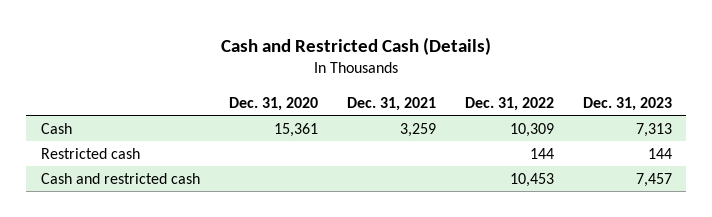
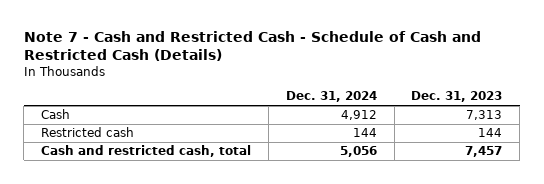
[221,36,492,55] Cash and Restricted Cash (Details) -> [23,30,481,61] Note 7 - Cash and Restricted Cash - Schedule of Cash and Restricted Cash (Details)
[228,96,318,111] Dec. 31, 2020 -> none
[346,96,436,111] Dec. 31, 2021 -> none
[464,96,554,111] Dec. 31, 2022 -> none
none -> [285,91,377,103] Dec. 31, 2024
[40,173,200,185] Cash and restricted cash -> [41,145,252,158] Cash and restricted cash, total

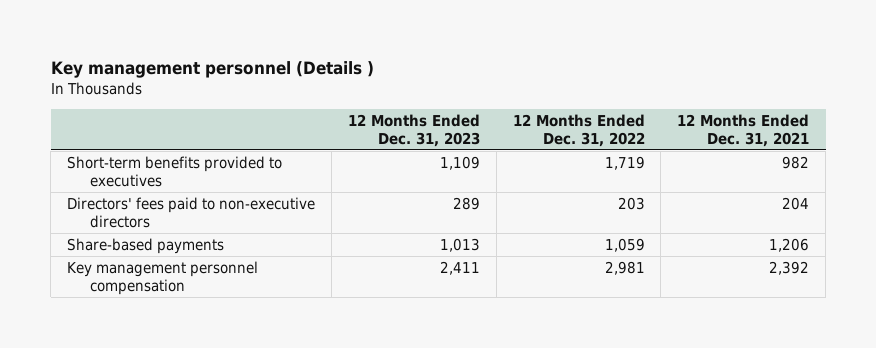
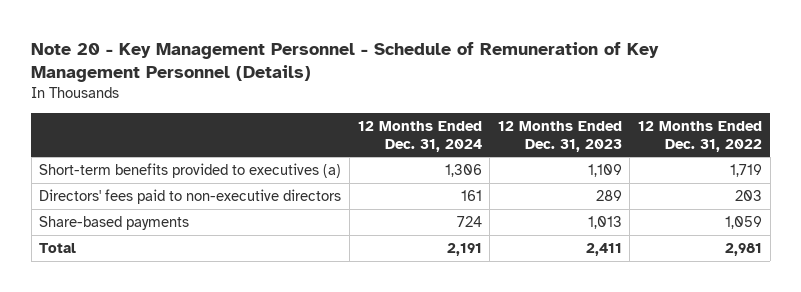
[50,60,374,78] Key management personnel (Details ) -> [31,41,660,83] Note 20 - Key Management Personnel - Schedule of Remuneration of Key Management Personnel (Details)
[677,113,810,147] 12 Months Ended Dec. 31, 2021 -> none
none -> [357,121,482,152] 12 Months Ended Dec. 31, 2024
[66,155,282,188] Short-term benefits provided to executives -> [39,162,342,178] Short-term benefits provided to executives (a)
[66,260,258,296] Key management personnel compensation -> [39,242,77,253] Total

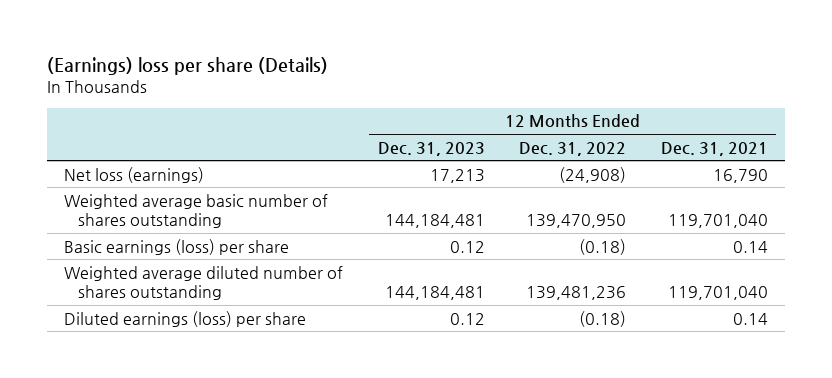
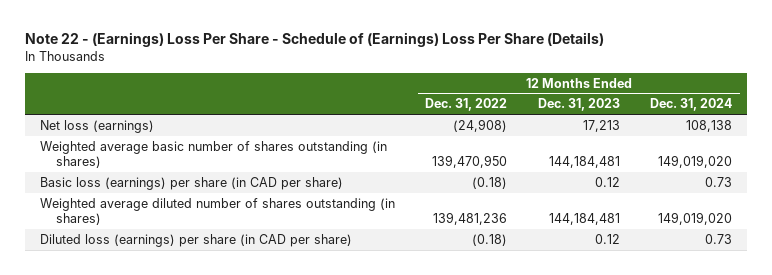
[47,57,329,76] (Earnings) loss per share (Details) -> [24,32,604,48] Note 22 - (Earnings) Loss Per Share - Schedule of (Earnings) Loss Per Share (Details)
[660,141,768,156] Dec. 31, 2021 -> none
none -> [650,98,733,112] Dec. 31, 2024
[64,193,329,229] Weighted average basic number of shares outstanding -> [40,140,388,169] Weighted average basic number of shares outstanding (in shares)
[64,238,290,255] Basic earnings (loss) per share -> [40,176,344,190] Basic loss (earnings) per share (in CAD per share)
[64,265,344,301] Weighted average diluted number of shares outstanding -> [40,197,396,226] Weighted average diluted number of shares outstanding (in shares)
[64,310,307,327] Diluted earnings (loss) per share -> [40,233,353,247] Diluted loss (earnings) per share (in CAD per share)

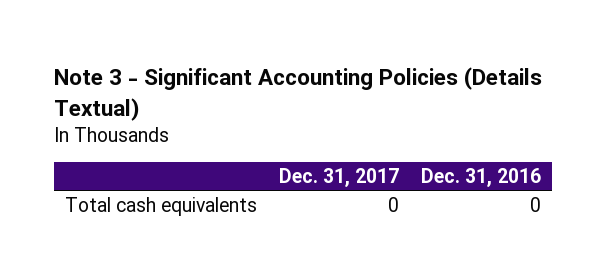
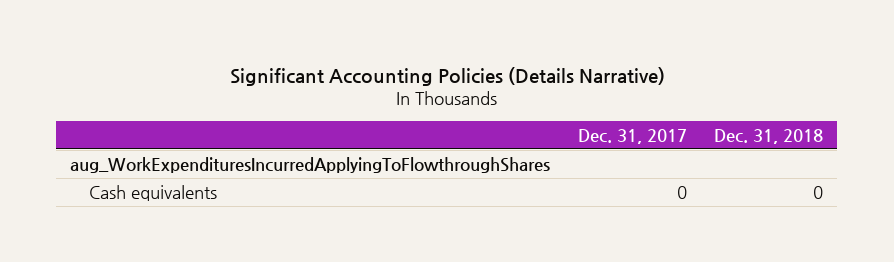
[54,66,543,121] Note 3 - Significant Accounting Policies (Details Textual) -> [229,66,665,86] Significant Accounting Policies (Details Narrative)
[420,168,541,188] Dec. 31, 2016 -> none
none -> [714,128,824,144] Dec. 31, 2018
none -> [70,156,551,173] aug_WorkExpendituresIncurredApplyingToFlowthroughShares
[65,197,258,217] Total cash equivalents -> [89,184,218,201] Cash equivalents

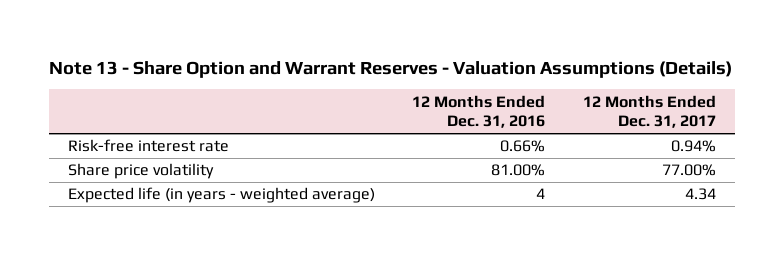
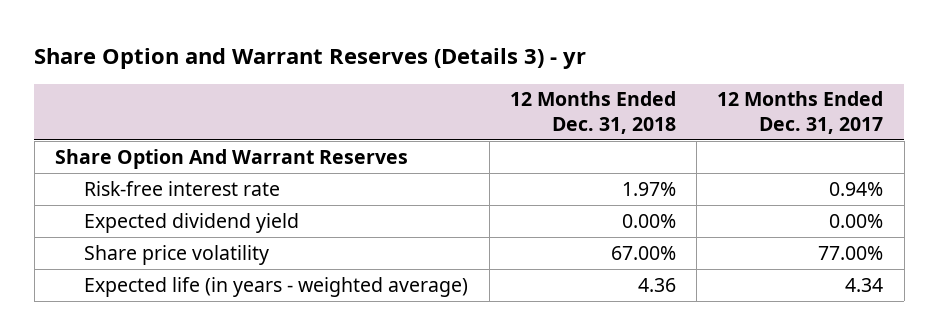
[48,60,732,78] Note 13 - Share Option and Warrant Reserves - Valuation Assumptions (Details) -> [34,48,587,70] Share Option and Warrant Reserves (Details 3) - yr
[412,94,546,129] 12 Months Ended Dec. 31, 2016 -> none
none -> [509,91,676,134] 12 Months Ended Dec. 31, 2018
none -> [54,148,408,169] Share Option And Warrant Reserves
none -> [84,212,300,233] Expected dividend yield

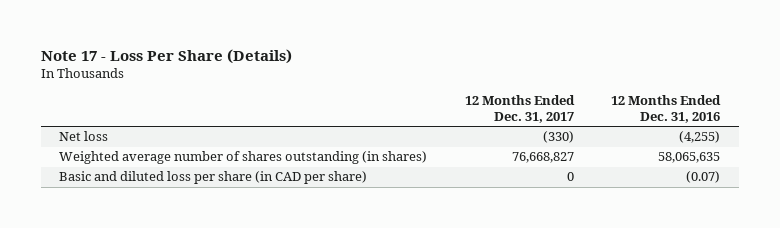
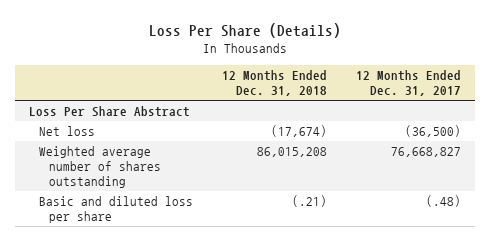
[40,48,292,64] Note 17 - Loss Per Share (Details) -> [149,22,342,38] Loss Per Share (Details)
[611,95,722,124] 12 Months Ended Dec. 31, 2016 -> none
none -> [222,69,328,97] 12 Months Ended Dec. 31, 2018
none -> [29,106,191,118] Loss Per Share Abstract
[542,131,574,144] (330) -> [404,125,461,138] (36,500)
[59,151,428,165] Weighted average number of shares outstanding (in shares) -> [39,146,162,189] Weighted average number of shares outstanding
[59,171,368,185] Basic and diluted loss per share (in CAD per share) -> [39,196,194,224] Basic and diluted loss per share
[566,172,574,182] 0 -> [425,195,461,208] (.48)

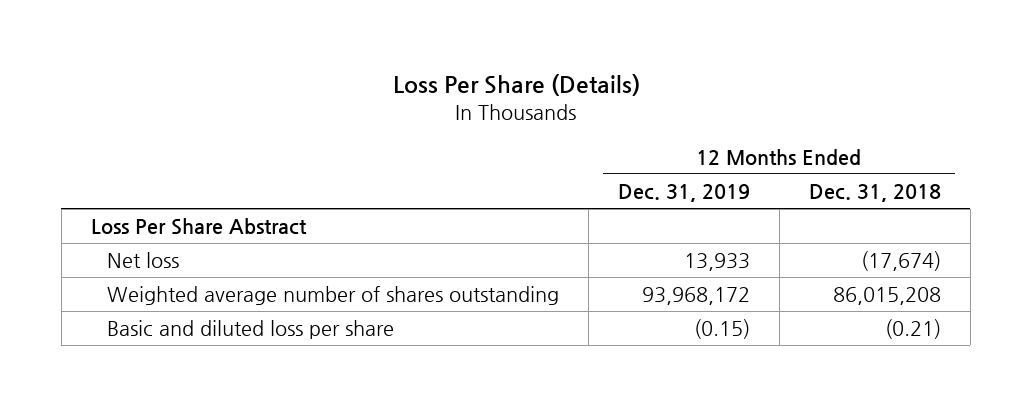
[355,69,461,97] 12 Months Ended Dec. 31, 2017 -> none
none -> [617,184,750,203] Dec. 31, 2019
[292,195,328,208] (.21) -> [884,319,941,340] (0.21)

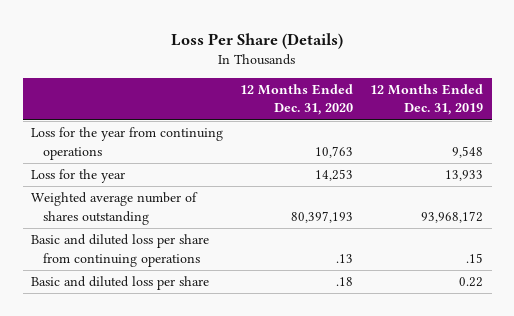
[808,184,941,203] Dec. 31, 2018 -> none
none -> [240,84,354,116] 12 Months Ended Dec. 31, 2020
[90,218,307,236] Loss Per Share Abstract -> none
none -> [31,127,224,160] Loss for the year from continuing operations
[106,252,179,269] Net loss -> [31,169,126,184] Loss for the year
none -> [31,234,210,267] Basic and diluted loss per share from continuing operations
[693,319,750,340] (0.15) -> [459,277,484,288] 0.22

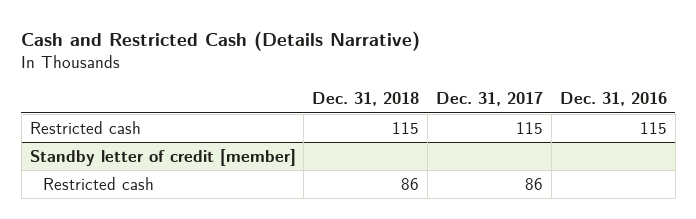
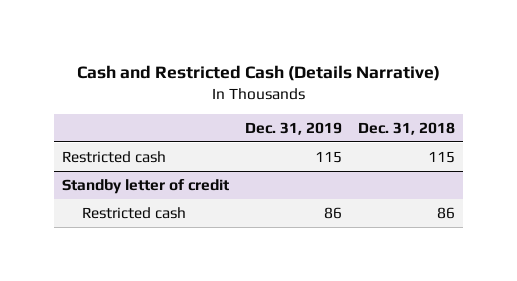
[436,92,544,107] Dec. 31, 2017 -> none
[559,92,667,107] Dec. 31, 2016 -> none
none -> [245,122,343,136] Dec. 31, 2019
[29,148,296,166] Standby letter of credit [member] -> [61,178,229,194] Standby letter of credit

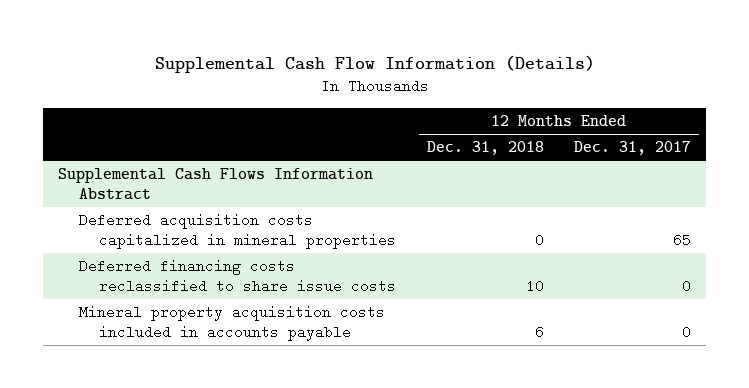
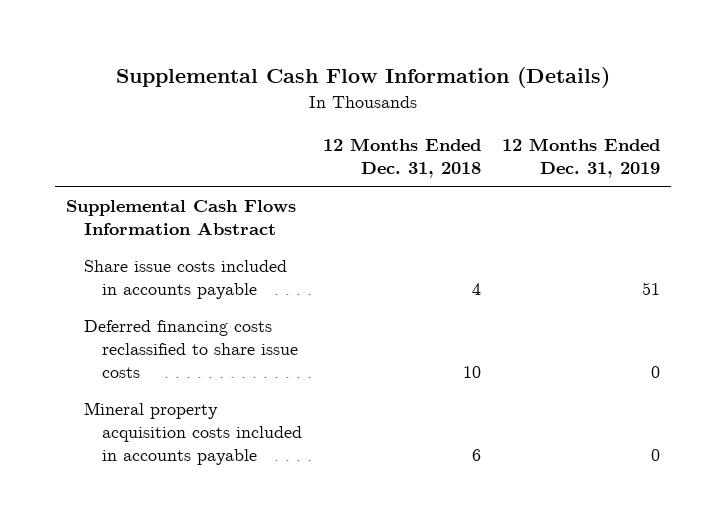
[574,141,692,156] Dec. 31, 2017 -> none
none -> [502,137,661,179] 12 Months Ended Dec. 31, 2019
[78,213,397,249] Deferred acquisition costs capitalized in mineral properties -> none
none -> [83,259,287,299] Share issue costs included in accounts payable

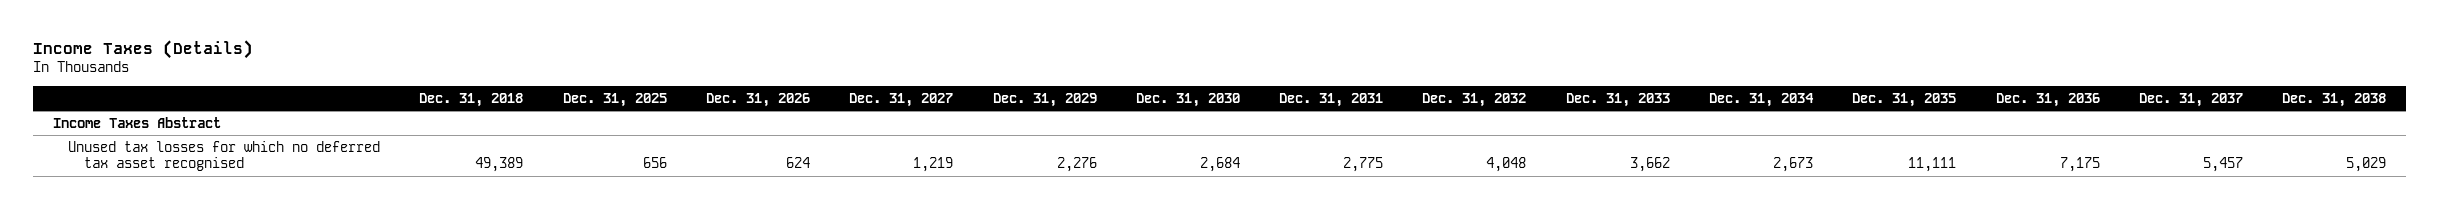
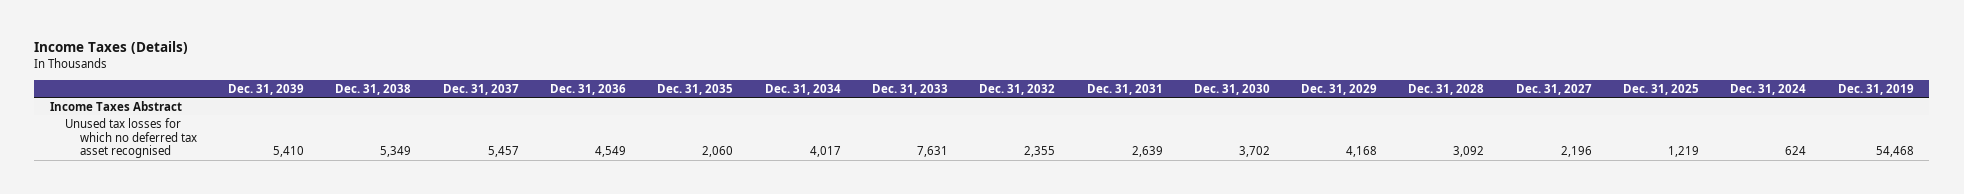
[419,92,524,107] Dec. 31, 2018 -> none
[706,92,811,107] Dec. 31, 2026 -> none
none -> [227,83,304,95] Dec. 31, 2039
none -> [1408,83,1485,95] Dec. 31, 2028
none -> [1730,83,1807,95] Dec. 31, 2024
none -> [1837,83,1914,95] Dec. 31, 2019
[642,157,667,169] 656 -> [1668,146,1700,158] 1,219
[913,157,954,173] 1,219 -> [1560,146,1592,158] 2,196
[1056,157,1097,173] 2,276 -> [1346,146,1378,158] 4,168
[1199,157,1240,173] 2,684 -> [1238,146,1270,158] 3,702
[1343,157,1384,173] 2,775 -> [1131,146,1163,158] 2,639
[1486,157,1527,173] 4,048 -> [1024,146,1056,158] 2,355
[1629,157,1670,173] 3,662 -> [916,146,948,158] 7,631
[1773,157,1814,173] 2,673 -> [809,146,841,158] 4,017
[1908,157,1957,173] 11,111 -> [702,146,734,158] 2,060
[2059,157,2100,173] 7,175 -> [594,146,626,158] 4,549
[2346,157,2387,173] 5,029 -> [380,146,412,158] 5,349

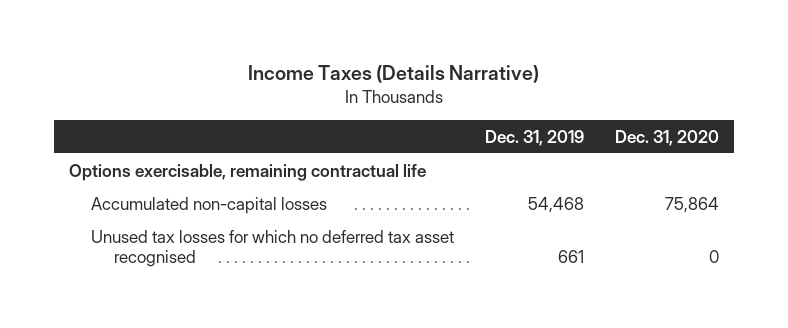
[34,41,189,55] Income Taxes (Details) -> [248,65,540,84] Income Taxes (Details Narrative)
[227,83,304,95] Dec. 31, 2039 -> none
[335,83,412,95] Dec. 31, 2038 -> none
[442,83,519,95] Dec. 31, 2037 -> none
[549,83,626,95] Dec. 31, 2036 -> none
[657,83,734,95] Dec. 31, 2035 -> none
[764,83,841,95] Dec. 31, 2034 -> none
[871,83,948,95] Dec. 31, 2033 -> none
[979,83,1056,95] Dec. 31, 2032 -> none
[1086,83,1163,95] Dec. 31, 2031 -> none
[1193,83,1270,95] Dec. 31, 2030 -> none
[1301,83,1378,95] Dec. 31, 2029 -> none
[1408,83,1485,95] Dec. 31, 2028 -> none
[1515,83,1592,95] Dec. 31, 2027 -> none
[1623,83,1700,95] Dec. 31, 2025 -> none
[1730,83,1807,95] Dec. 31, 2024 -> none
none -> [615,129,720,146] Dec. 31, 2020
[49,100,182,111] Income Taxes Abstract -> none
none -> [69,163,427,181] Options exercisable, remaining contractual life
none -> [91,196,328,214] Accumulated non-capital losses
[1875,146,1914,158] 54,468 -> [558,250,585,264] 661

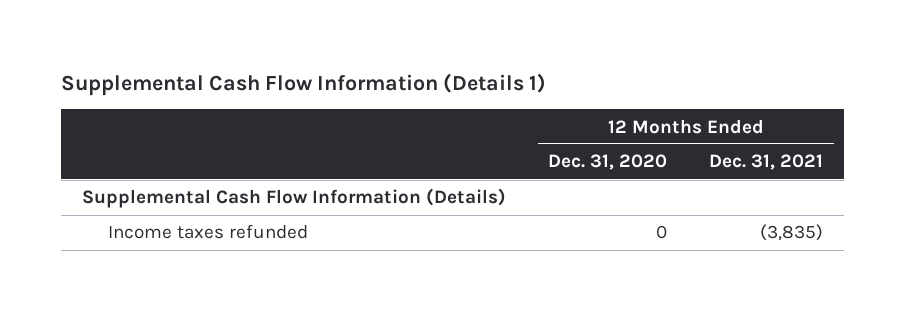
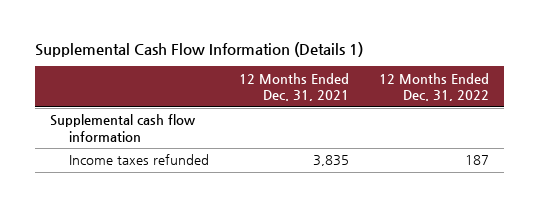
[548,154,668,171] Dec. 31, 2020 -> none
none -> [379,72,490,102] 12 Months Ended Dec. 31, 2022
[82,188,507,209] Supplemental Cash Flow Information (Details) -> [49,114,196,142] Supplemental cash flow information
[760,224,824,242] (3,835) -> [313,155,350,167] 3,835

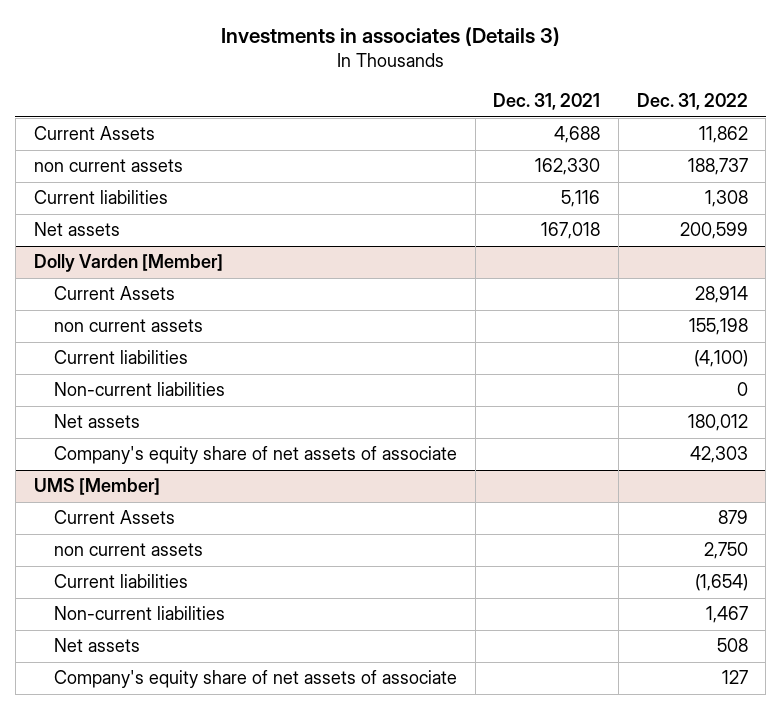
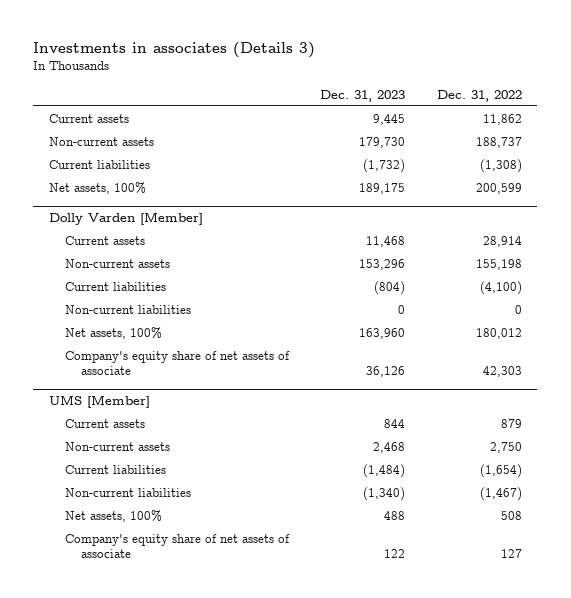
[493,93,601,111] Dec. 31, 2021 -> none
none -> [320,89,406,102] Dec. 31, 2023
[33,126,155,141] Current Assets -> [49,113,130,123] Current assets
[33,159,183,173] non current assets -> [49,136,155,146] Non-current assets
[704,190,748,208] 1,308 -> [479,158,522,173] (1,308)
[33,222,120,237] Net assets -> [49,181,147,194] Net assets, 100%
[53,286,175,301] Current Assets -> [65,235,146,245] Current assets
[53,319,203,333] non current assets -> [65,258,171,268] Non-current assets
[53,414,140,429] Net assets -> [65,326,163,339] Net assets, 100%
[53,510,175,525] Current Assets -> [65,418,146,428] Current assets
[53,543,203,557] non current assets -> [65,441,171,451] Non-current assets
[705,606,748,624] 1,467 -> [479,486,522,501] (1,467)
[53,638,140,653] Net assets -> [65,509,163,522] Net assets, 100%

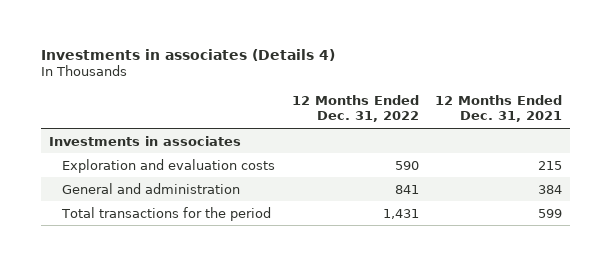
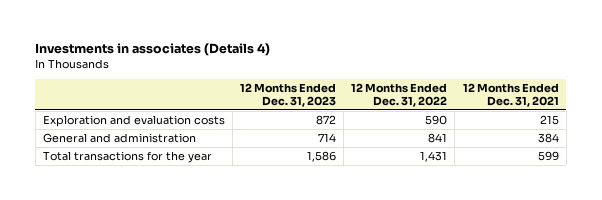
none -> [240,82,337,107] 12 Months Ended Dec. 31, 2023
[48,135,241,146] Investments in associates -> none
[60,206,271,221] Total transactions for the period -> [42,151,212,164] Total transactions for the year

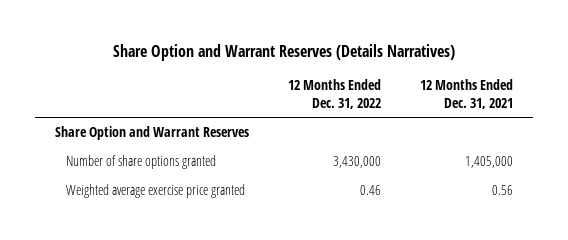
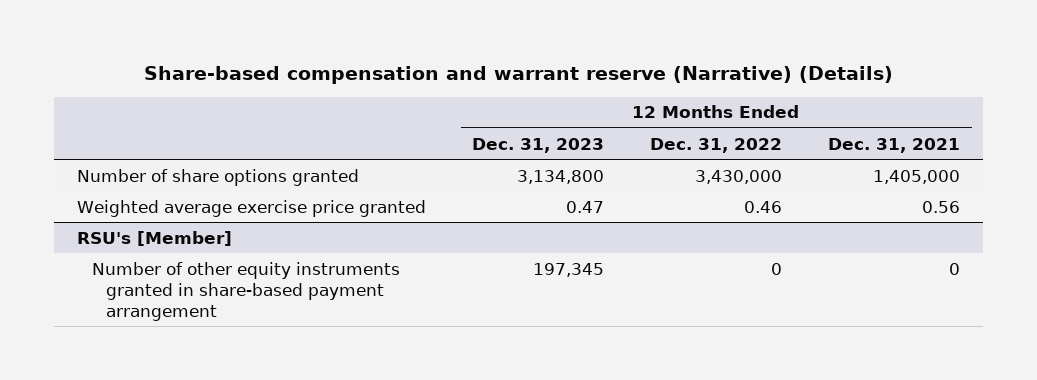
[112,43,455,61] Share Option and Warrant Reserves (Details Narratives) -> [143,65,893,84] Share-based compensation and warrant reserve (Narrative) (Details)
none -> [472,137,605,153] Dec. 31, 2023
[54,126,249,141] Share Option and Warrant Reserves -> none
none -> [77,230,233,246] RSU's [Member]
none -> [91,261,400,321] Number of other equity instruments granted in share-based payment arrangement

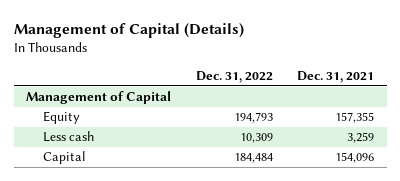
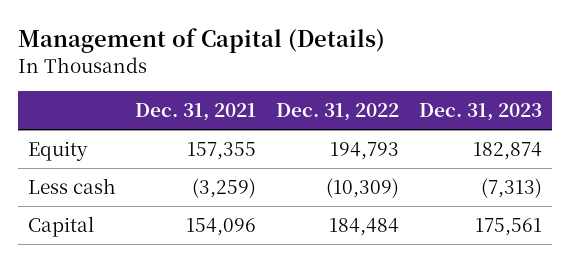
none -> [418,103,542,122] Dec. 31, 2023
[25,91,171,105] Management of Capital -> none
[239,133,273,144] 10,309 -> [325,177,399,198] (10,309)
[347,132,375,144] 3,259 -> [192,177,257,198] (3,259)

